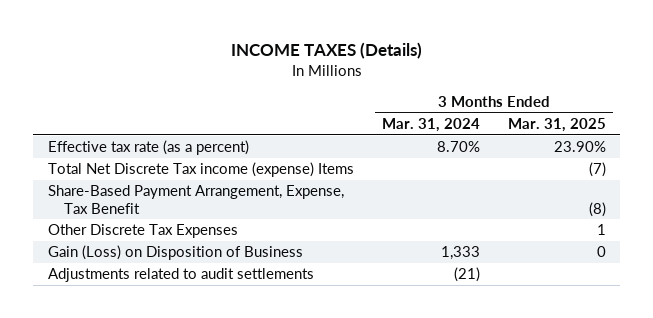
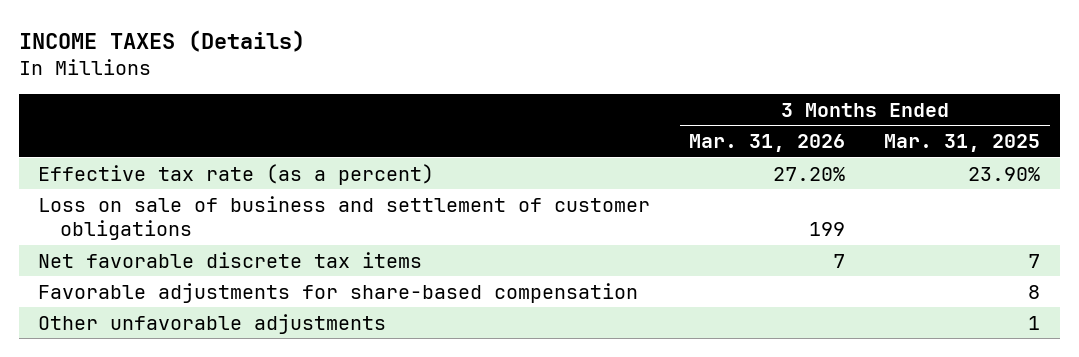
[381,117,480,132] Mar. 31, 2024 -> none
none -> [689,133,846,152] Mar. 31, 2026
[47,185,344,214] Share-Based Payment Arrangement, Expense, Tax Benefit -> none
[47,245,303,261] Gain (Loss) on Disposition of Business -> none
[47,268,314,283] Adjustments related to audit settlements -> none
none -> [38,195,651,241] Loss on sale of business and settlement of customer obligations
[47,162,354,178] Total Net Discrete Tax income (expense) Items -> [38,251,423,268] Net favorable discrete tax items
[588,162,606,178] (7) -> [1028,253,1041,268] 7
none -> [38,282,639,303] Favorable adjustments for share-based compensation
[47,224,238,239] Other Discrete Tax Expenses -> [38,313,387,334] Other unfavorable adjustments

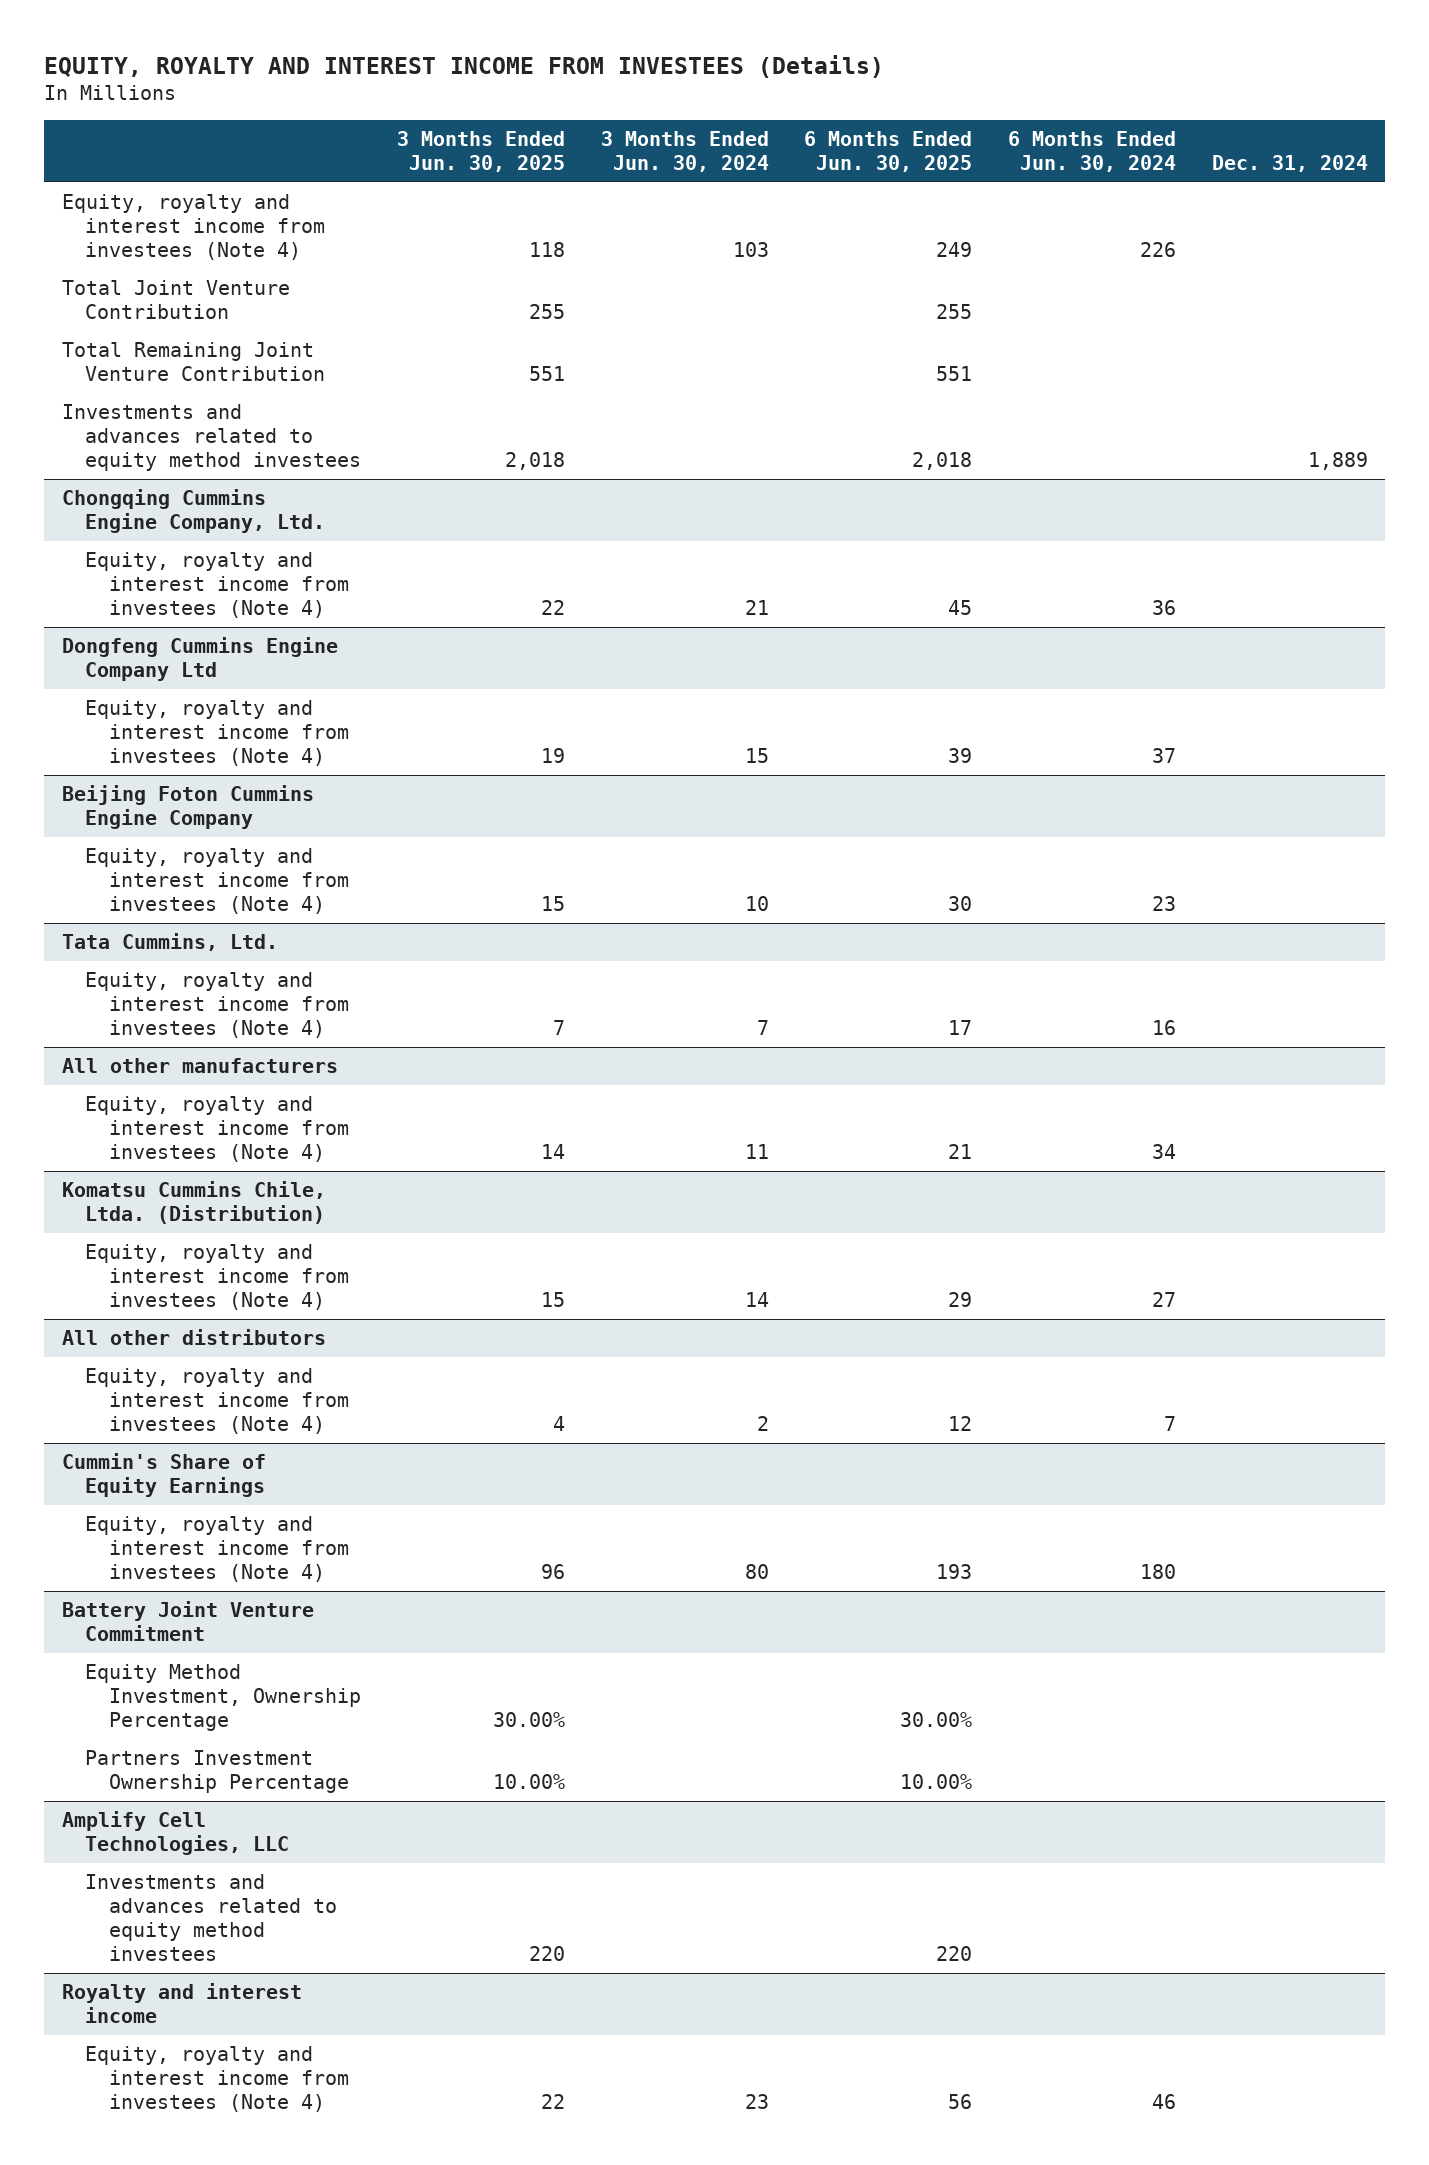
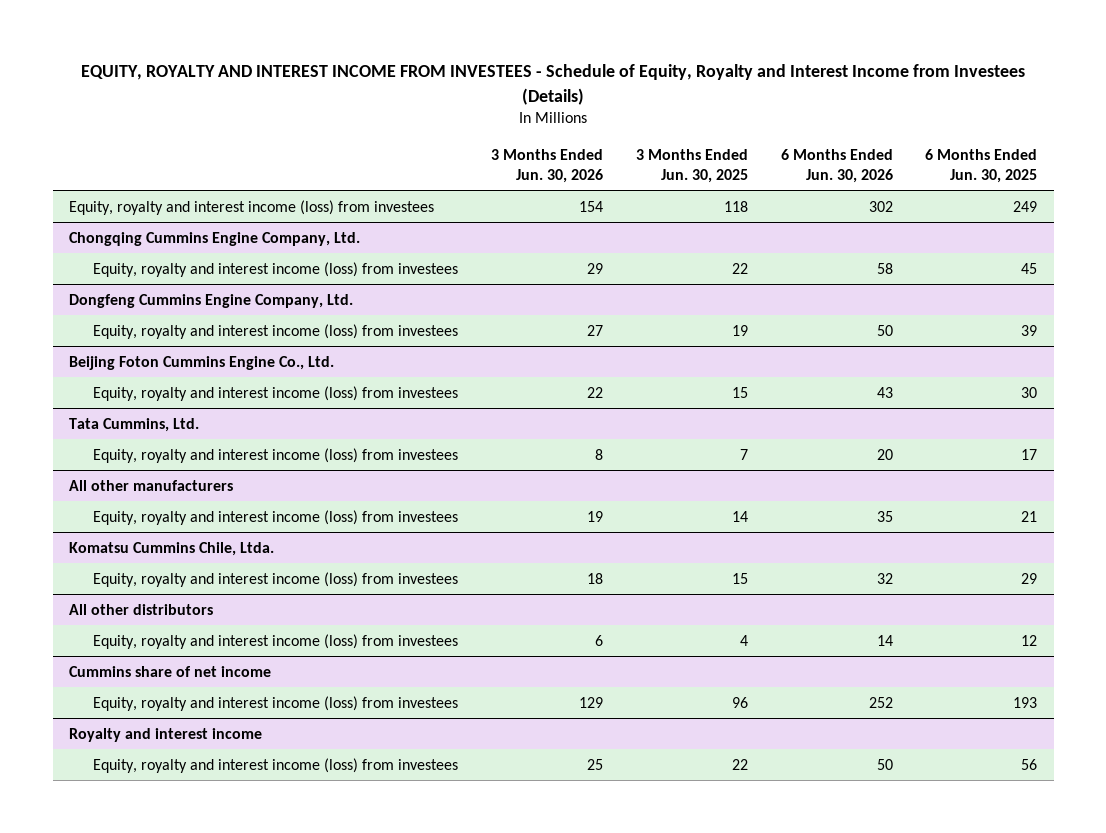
[44,55,885,79] EQUITY, ROYALTY AND INTEREST INCOME FROM INVESTEES (Details) -> [81,64,1026,105] EQUITY, ROYALTY AND INTEREST INCOME FROM INVESTEES - Schedule of Equity, Royalty and Interest Income from Investees (Details)
[600,130,769,173] 3 Months Ended Jun. 30, 2024 -> none
[1007,130,1176,173] 6 Months Ended Jun. 30, 2024 -> none
[1211,155,1368,173] Dec. 31, 2024 -> none
none -> [490,148,603,183] 3 Months Ended Jun. 30, 2026
none -> [780,148,893,183] 6 Months Ended Jun. 30, 2026
[61,279,290,320] Total Joint Venture Contribution -> none
[61,341,326,382] Total Remaining Joint Venture Contribution -> none
[61,403,362,472] Investments and advances related to equity method investees -> none
[61,193,326,261] Equity, royalty and interest income from investees (Note 4) -> [69,199,435,215] Equity, royalty and interest income (loss) from investees
[85,551,349,619] Equity, royalty and interest income from investees (Note 4) -> [93,261,459,277] Equity, royalty and interest income (loss) from investees
[61,636,338,682] Dongfeng Cummins Engine Company Ltd -> [69,293,354,308] Dongfeng Cummins Engine Company, Ltd.
[85,699,349,767] Equity, royalty and interest income from investees (Note 4) -> [93,323,459,339] Equity, royalty and interest income (loss) from investees
[61,784,314,830] Beijing Foton Cummins Engine Company -> [69,355,335,370] Beijing Foton Cummins Engine Co., Ltd.
[85,847,349,915] Equity, royalty and interest income from investees (Note 4) -> [93,385,459,401] Equity, royalty and interest income (loss) from investees
[85,971,349,1039] Equity, royalty and interest income from investees (Note 4) -> [93,447,459,463] Equity, royalty and interest income (loss) from investees
[85,1095,349,1163] Equity, royalty and interest income from investees (Note 4) -> [93,509,459,525] Equity, royalty and interest income (loss) from investees
[61,1180,326,1225] Komatsu Cummins Chile, Ltda. (Distribution) -> [69,541,275,556] Komatsu Cummins Chile, Ltda.
[85,1243,349,1311] Equity, royalty and interest income from investees (Note 4) -> [93,571,459,587] Equity, royalty and interest income (loss) from investees
[61,1600,314,1642] Battery Joint Venture Commitment -> none
[85,1663,361,1732] Equity Method Investment, Ownership Percentage -> none
[85,1749,349,1794] Partners Investment Ownership Percentage -> none
[61,1810,290,1856] Amplify Cell Technologies, LLC -> none
[85,1873,337,1962] Investments and advances related to equity method investees -> none
[85,1367,349,1435] Equity, royalty and interest income from investees (Note 4) -> [93,633,459,649] Equity, royalty and interest income (loss) from investees
[61,1452,266,1498] Cummin's Share of Equity Earnings -> [69,665,272,677] Cummins share of net income
[85,1515,349,1583] Equity, royalty and interest income from investees (Note 4) -> [93,695,459,711] Equity, royalty and interest income (loss) from investees
[85,2045,349,2113] Equity, royalty and interest income from investees (Note 4) -> [93,757,459,773] Equity, royalty and interest income (loss) from investees

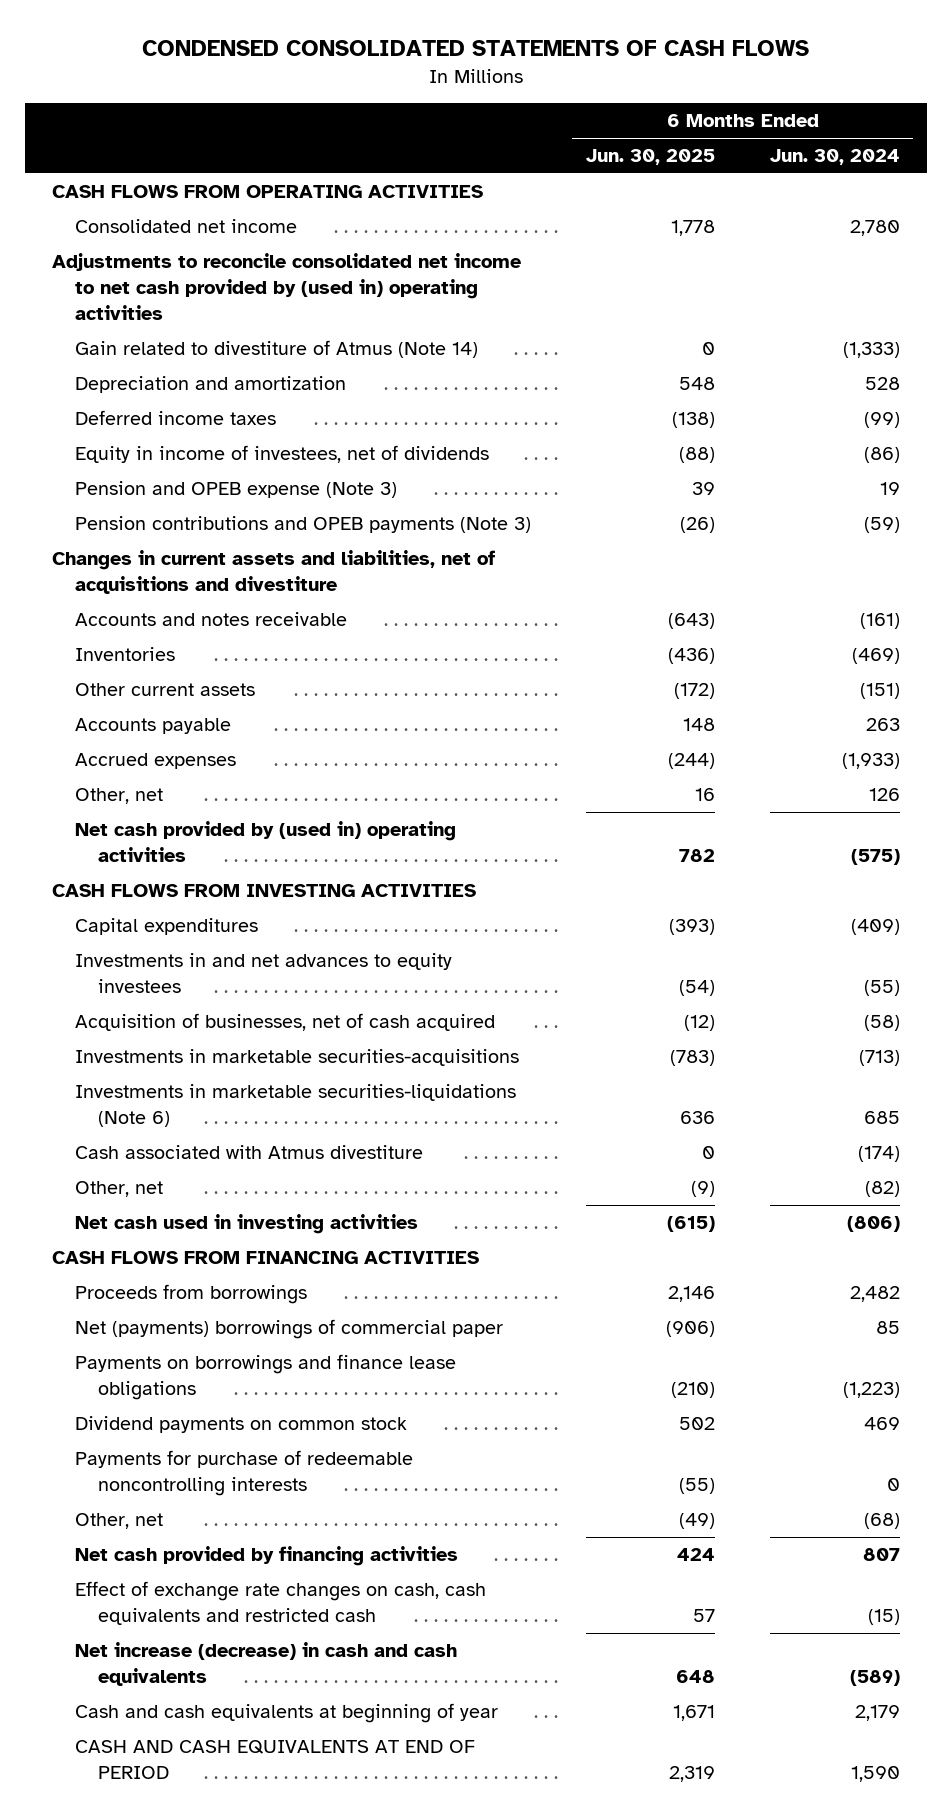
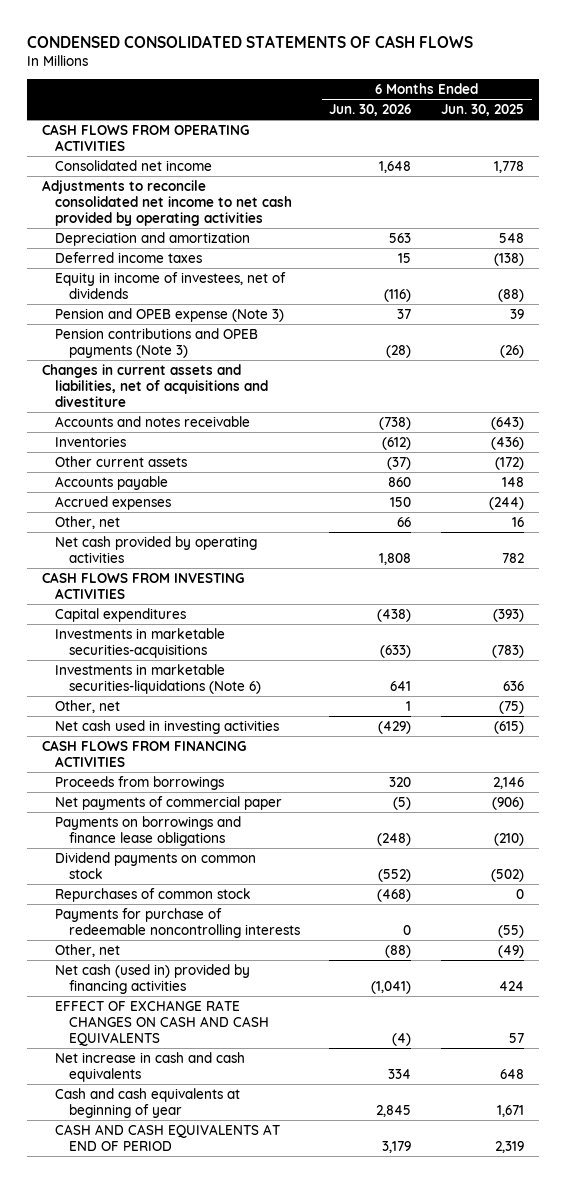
[769,149,900,166] Jun. 30, 2024 -> none
none -> [329,103,412,116] Jun. 30, 2026
[75,340,479,359] Gain related to divestiture of Atmus (Note 14) -> none
[52,253,522,321] Adjustments to reconcile consolidated net income to net cash provided by (used in) operating activities -> [42,179,293,226] Adjustments to reconcile consolidated net income to net cash provided by operating activities
[75,821,457,863] Net cash provided by (used in) operating activities -> [55,535,258,563] Net cash provided by operating activities
[75,953,453,994] Investments in and net advances to equity investees -> none
[75,1013,496,1032] Acquisition of businesses, net of cash acquired -> none
[75,1145,424,1160] Cash associated with Atmus divestiture -> none
[690,1181,715,1198] (9) -> [499,700,525,714] (75)
[75,1319,504,1340] Net (payments) borrowings of commercial paper -> [55,795,283,810] Net payments of commercial paper
[678,1417,715,1431] 502 -> [491,868,525,882] (502)
none -> [55,887,252,902] Repurchases of common stock
[75,1546,459,1567] Net cash provided by financing activities -> [55,963,251,994] Net cash (used in) provided by financing activities
[75,1581,487,1626] Effect of exchange rate changes on cash, cash equivalents and restricted cash -> [55,999,269,1046] EFFECT OF EXCHANGE RATE CHANGES ON CASH AND CASH EQUIVALENTS
[75,1642,458,1687] Net increase (decrease) in cash and cash equivalents -> [55,1051,246,1082] Net increase in cash and cash equivalents

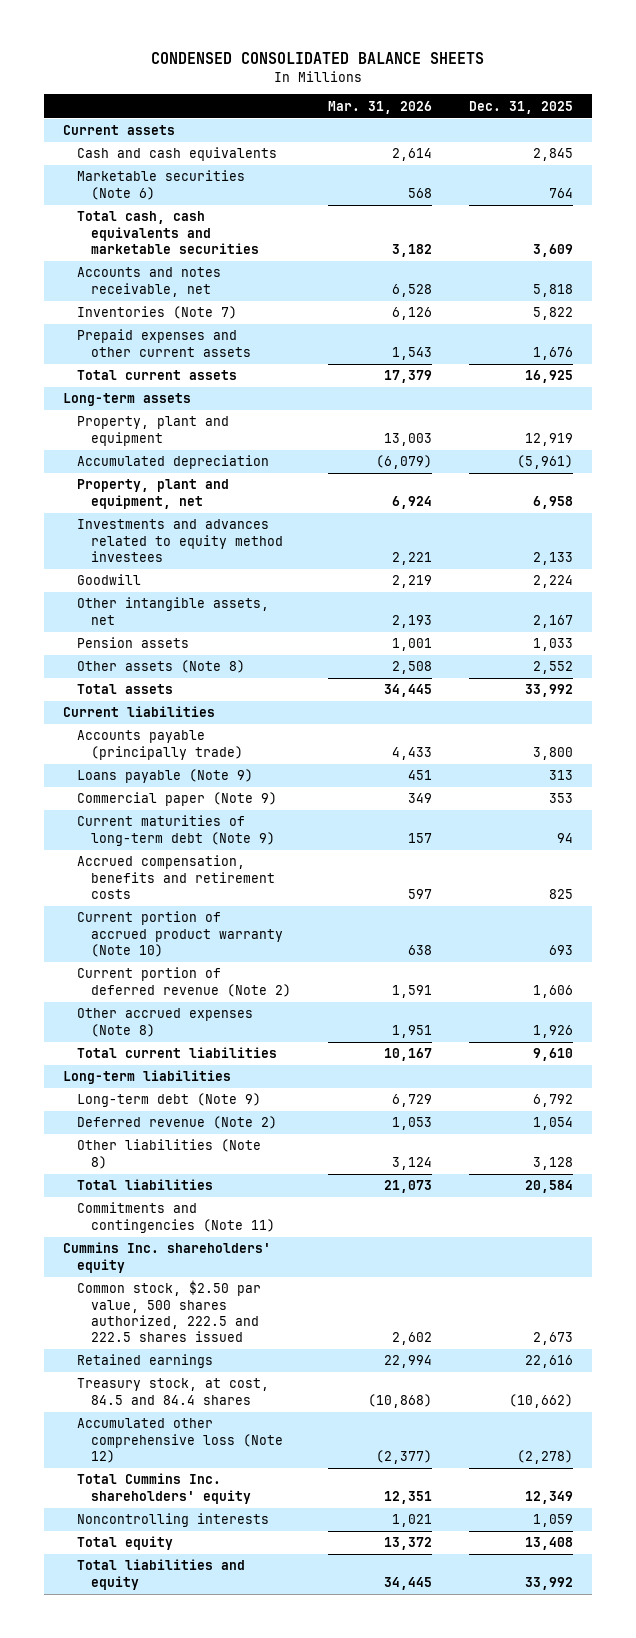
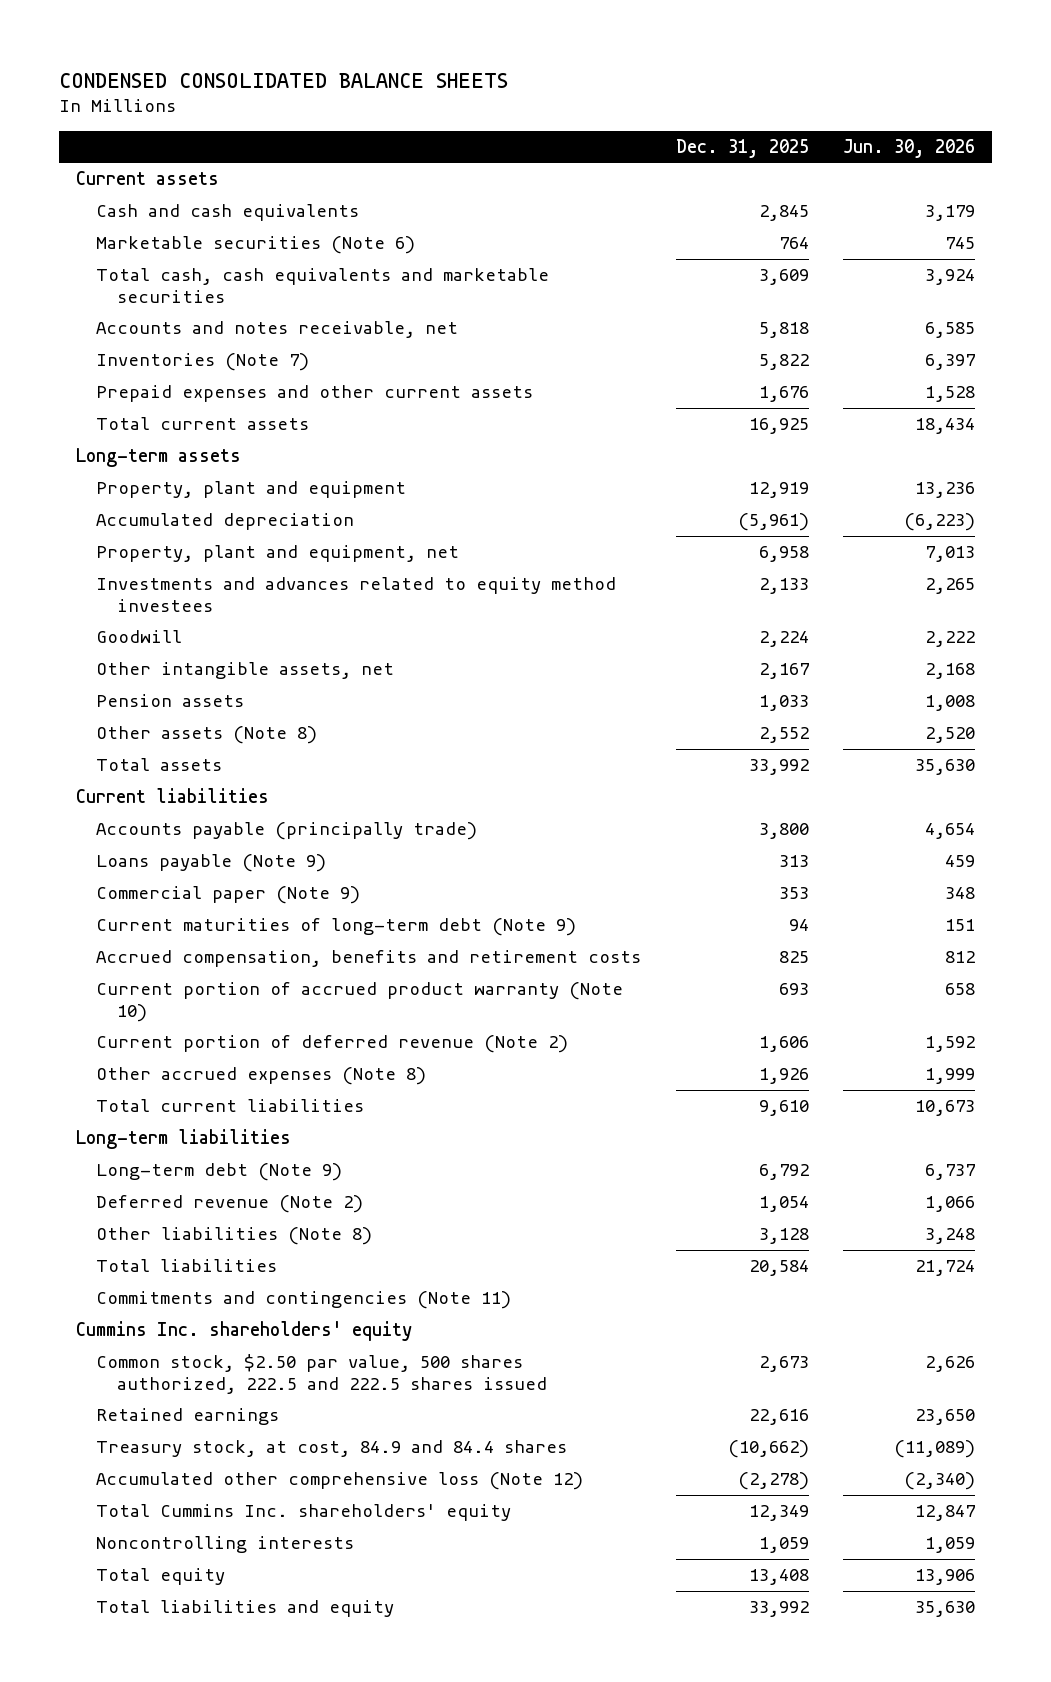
[328,100,433,114] Mar. 31, 2026 -> none
none -> [843,138,976,158] Jun. 30, 2026
[76,1378,269,1405] Treasury stock, at cost, 84.5 and 84.4 shares -> [96,1440,568,1458] Treasury stock, at cost, 84.9 and 84.4 shares

